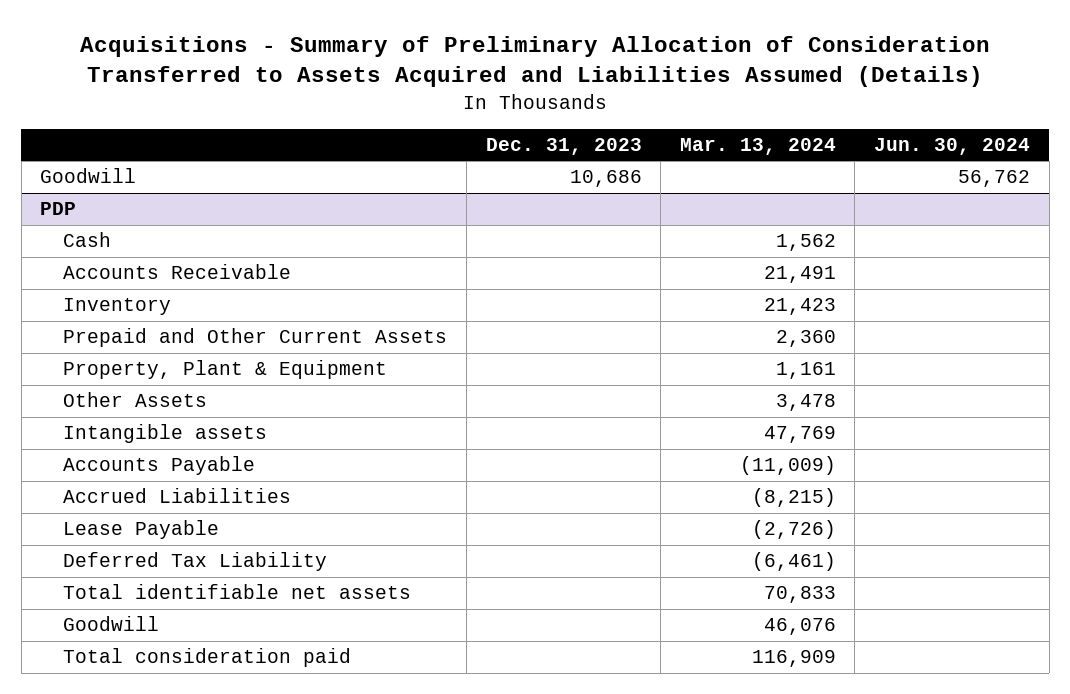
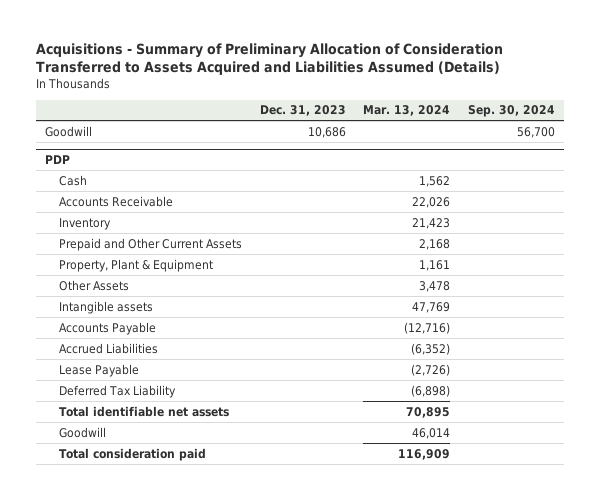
[874,137,1031,155] Jun. 30, 2024 -> none
none -> [468,105,556,118] Sep. 30, 2024
[763,266,836,284] 21,491 -> [412,196,451,208] 22,026
[775,330,836,348] 2,360 -> [419,238,451,250] 2,168
[739,456,836,476] (11,009) -> [404,321,451,334] (12,716)
[751,488,836,508] (8,215) -> [411,342,451,355] (6,352)
[751,552,836,572] (6,461) -> [411,384,451,397] (6,898)
[763,586,836,604] 70,833 -> [406,406,451,418] 70,895
[763,618,836,636] 46,076 -> [412,427,451,439] 46,014

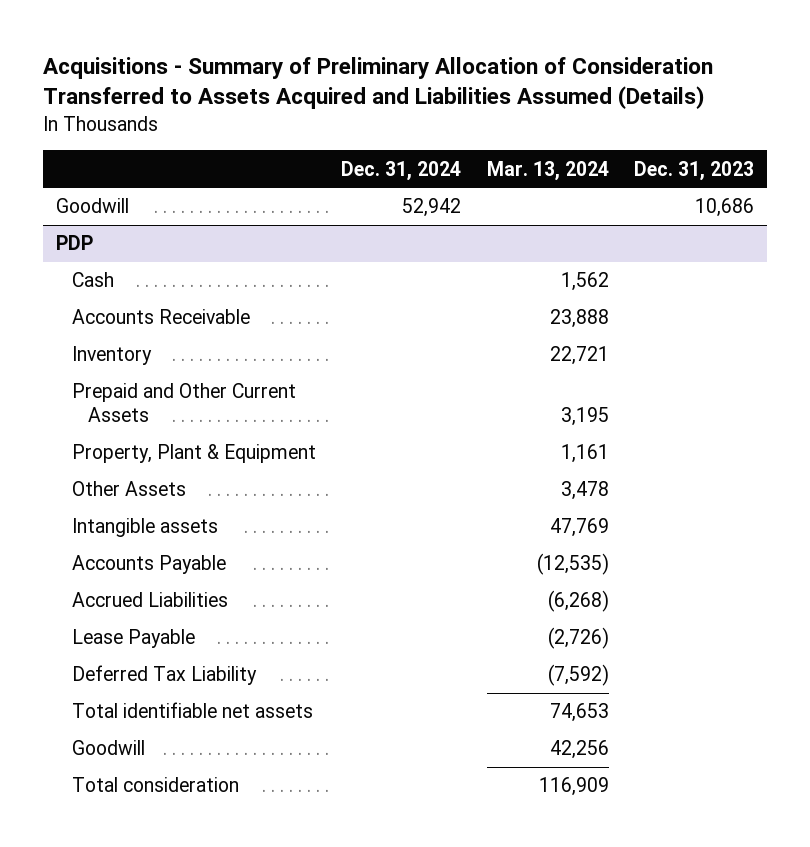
[468,105,556,118] Sep. 30, 2024 -> none
none -> [341,160,462,181] Dec. 31, 2024
[412,196,451,208] 22,026 -> [549,309,609,329] 23,888
[412,217,451,229] 21,423 -> [549,346,609,366] 22,721
[419,238,451,250] 2,168 -> [560,407,609,427] 3,195
[404,321,451,334] (12,716) -> [536,553,609,576] (12,535)
[411,342,451,355] (6,352) -> [547,590,609,613] (6,268)
[411,384,451,397] (6,898) -> [547,664,609,687] (7,592)
[406,406,451,418] 70,895 -> [549,703,609,723] 74,653
[412,427,451,439] 46,014 -> [549,740,609,760] 42,256
[58,447,206,461] Total consideration paid -> [72,777,240,793] Total consideration

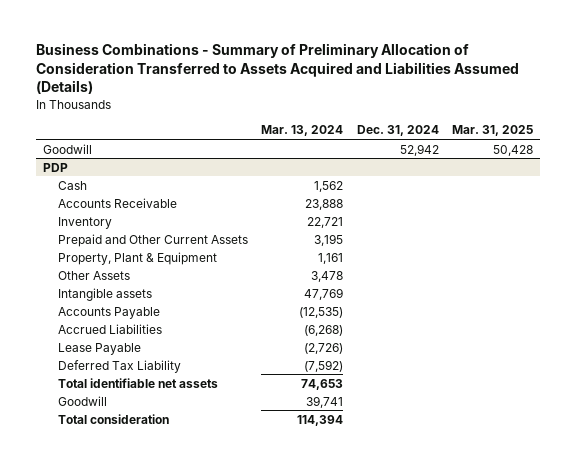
[43,56,714,110] Acquisitions - Summary of Preliminary Allocation of Consideration Transferred to Assets Acquired and Liabilities Assumed (Details) -> [35,42,519,95] Business Combinations - Summary of Preliminary Allocation of Consideration Transferred to Assets Acquired and Liabilities Assumed (Details)
[634,160,755,181] Dec. 31, 2023 -> none
none -> [452,125,534,137] Mar. 31, 2025
[549,740,609,760] 42,256 -> [306,395,344,408] 39,741
[538,777,609,797] 116,909 -> [297,414,344,426] 114,394

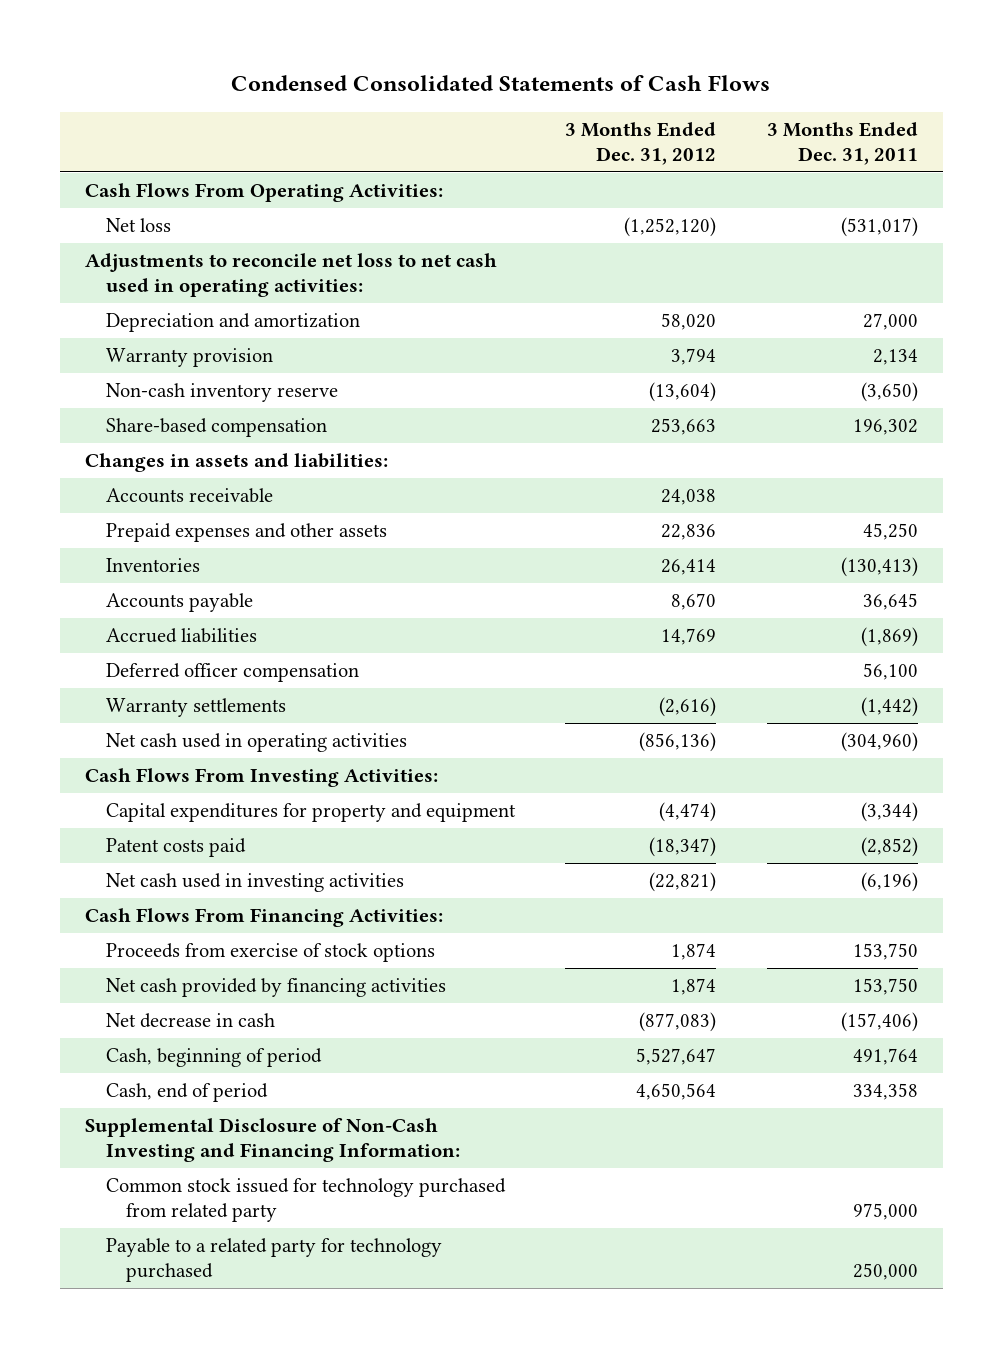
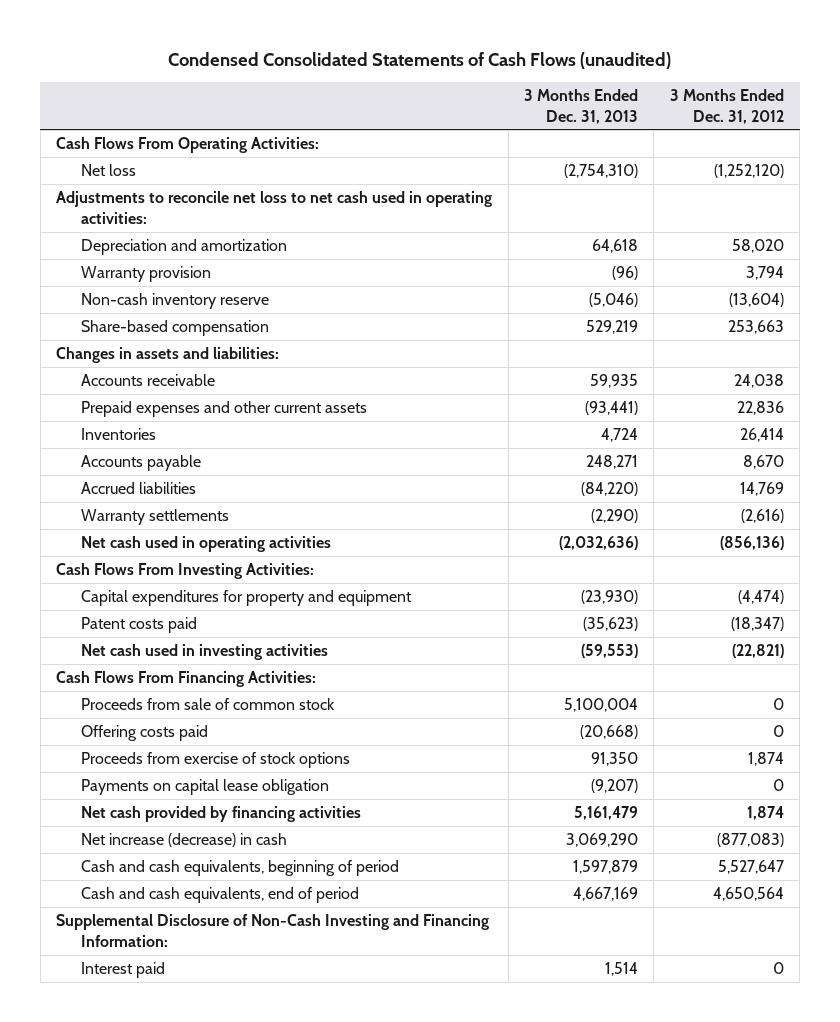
[231,75,771,92] Condensed Consolidated Statements of Cash Flows -> [167,51,671,69] Condensed Consolidated Statements of Cash Flows (unaudited)
[766,121,918,165] 3 Months Ended Dec. 31, 2011 -> none
none -> [523,88,638,124] 3 Months Ended Dec. 31, 2013
[105,523,387,543] Prepaid expenses and other assets -> [81,401,368,418] Prepaid expenses and other current assets
[105,663,359,683] Deferred officer compensation -> none
none -> [81,698,336,711] Proceeds from sale of common stock
none -> [81,725,209,742] Offering costs paid
none -> [81,779,330,796] Payments on capital lease obligation
[105,1013,275,1029] Net decrease in cash -> [81,833,288,848] Net increase (decrease) in cash
[105,1048,322,1068] Cash, beginning of period -> [81,860,400,877] Cash and cash equivalents, beginning of period
[105,1083,268,1103] Cash, end of period -> [81,887,360,904] Cash and cash equivalents, end of period
[105,1178,506,1223] Common stock issued for technology purchased from related party -> none
[105,1238,442,1283] Payable to a related party for technology purchased -> none
none -> [81,962,166,979] Interest paid

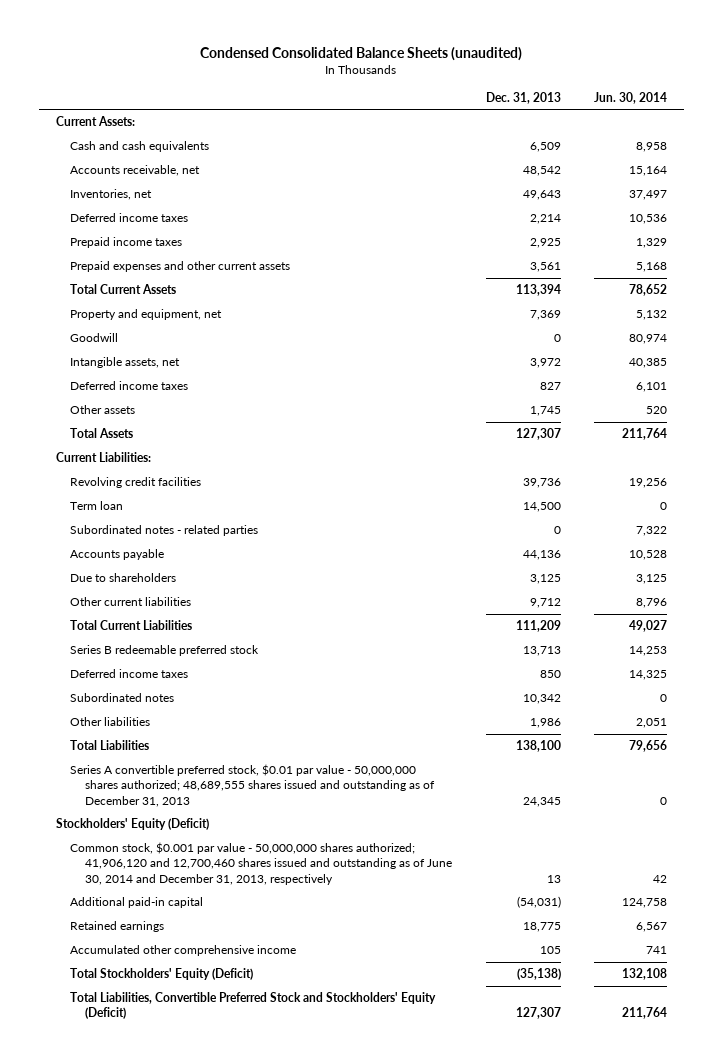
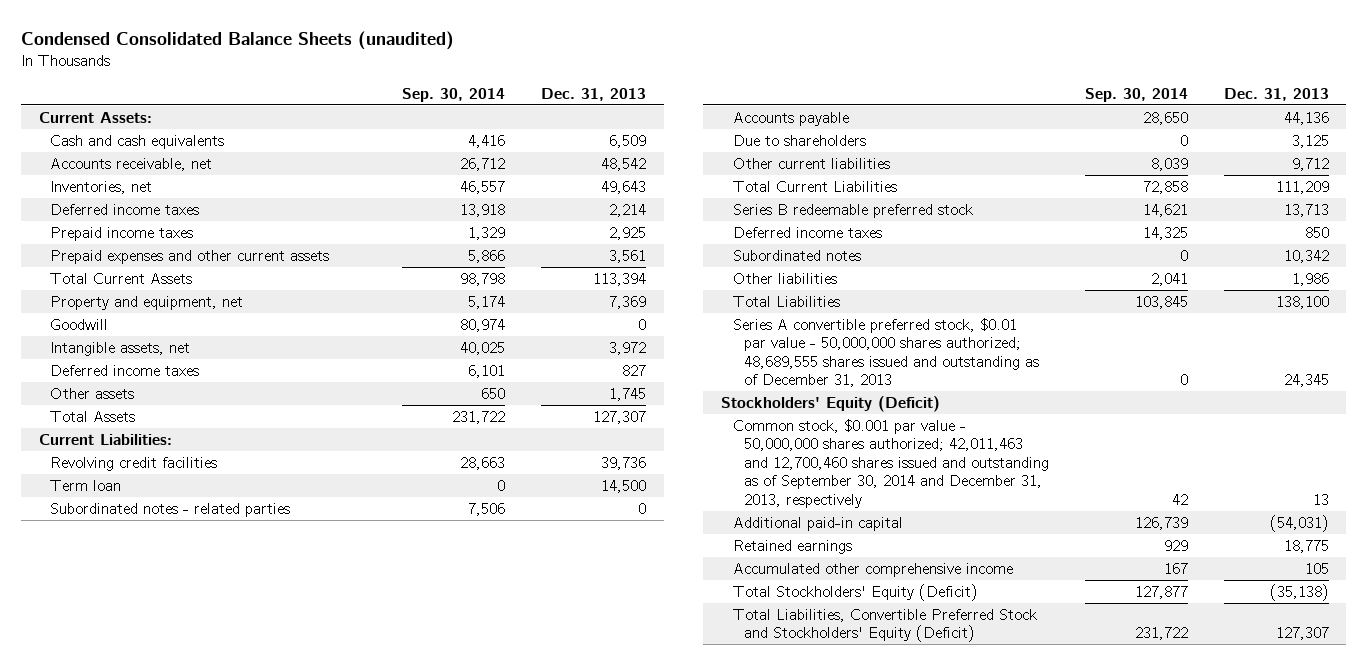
[594,91,668,104] Jun. 30, 2014 -> none
none -> [402,87,506,102] Sep. 30, 2014
[70,842,452,885] Common stock, $0.001 par value - 50,000,000 shares authorized; 41,906,120 and 12,700,460 shares issued and outstanding as of June 30, 2014 and December 31, 2013, respectively -> [732,418,1050,508] Common stock, $0.001 par value - 50,000,000 shares authorized; 42,011,463 and 12,700,460 shares issued and outstanding as of September 30, 2014 and December 31, 2013, respectively

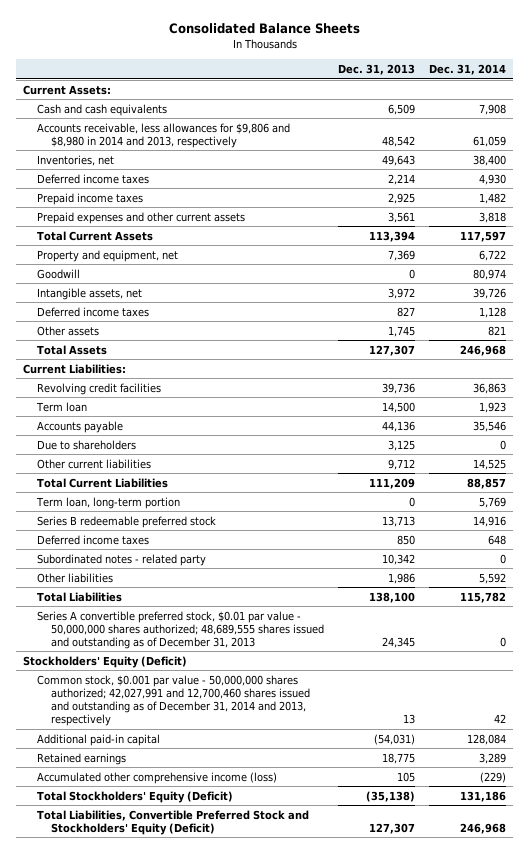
[20,31,454,51] Condensed Consolidated Balance Sheets (unaudited) -> [168,23,360,35] Consolidated Balance Sheets
[402,87,506,102] Sep. 30, 2014 -> none
none -> [428,64,506,76] Dec. 31, 2014
[50,157,213,171] Accounts receivable, net -> [36,122,290,148] Accounts receivable, less allowances for $9,806 and $8,980 in 2014 and 2013, respectively
[50,502,291,517] Subordinated notes - related parties -> none
none -> [35,496,180,509] Term loan, long-term portion
[732,249,861,261] Subordinated notes -> [36,553,206,566] Subordinated notes - related party
[732,418,1050,508] Common stock, $0.001 par value - 50,000,000 shares authorized; 42,011,463 and 12,700,460 shares issued and outstanding as of September 30, 2014 and December 31, 2013, respectively -> [36,674,310,726] Common stock, $0.001 par value - 50,000,000 shares authorized; 42,027,991 and 12,700,460 shares issued and outstanding as of December 31, 2014 and 2013, respectively
[732,562,1013,577] Accumulated other comprehensive income -> [36,771,277,784] Accumulated other comprehensive income (loss)

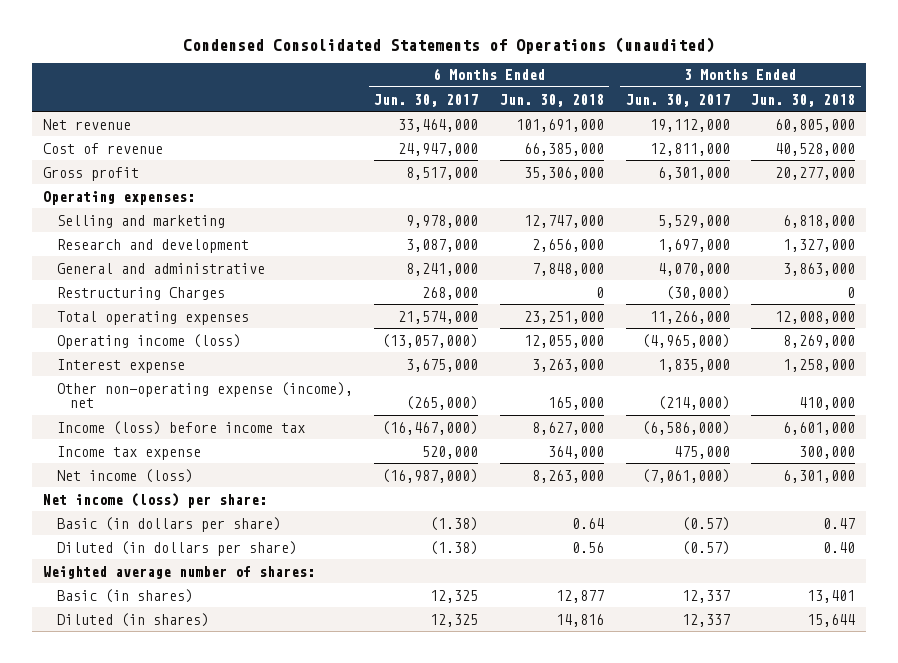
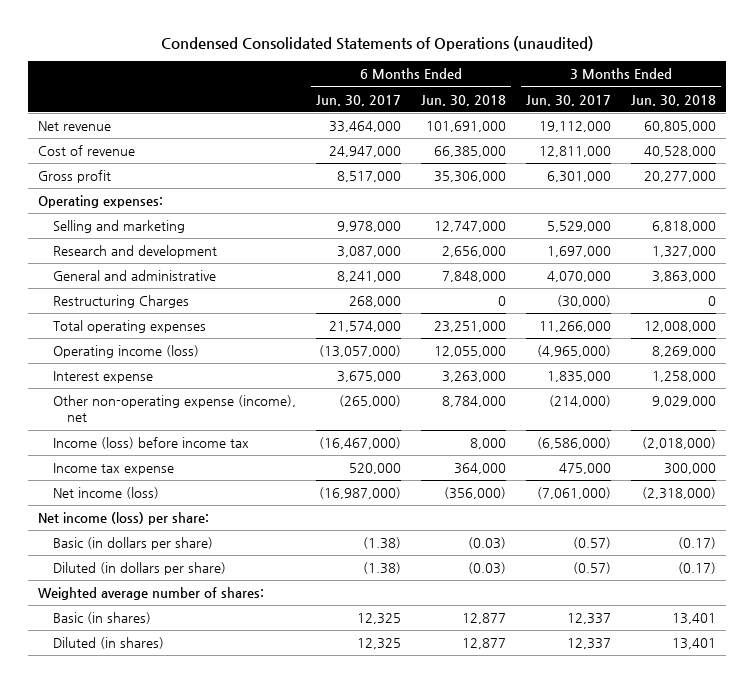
[547,397,604,411] 165,000 -> [441,396,506,408] 8,784,000
[799,397,856,411] 410,000 -> [651,396,716,408] 9,029,000
[531,421,604,435] 8,627,000 -> [469,438,506,450] 8,000
[783,421,856,435] 6,601,000 -> [641,437,716,450] (2,018,000)
[531,469,604,483] 8,263,000 -> [443,487,506,500] (356,000)
[783,469,856,483] 6,301,000 -> [641,487,716,500] (2,318,000)
[571,517,604,529] 0.64 -> [467,537,506,550] (0.03)
[823,517,856,529] 0.47 -> [677,537,716,550] (0.17)
[571,541,604,553] 0.56 -> [467,562,506,575] (0.03)
[823,541,856,553] 0.40 -> [677,562,716,575] (0.17)
[555,613,604,627] 14,816 -> [461,638,506,650] 12,877
[807,613,856,627] 15,644 -> [671,638,716,650] 13,401

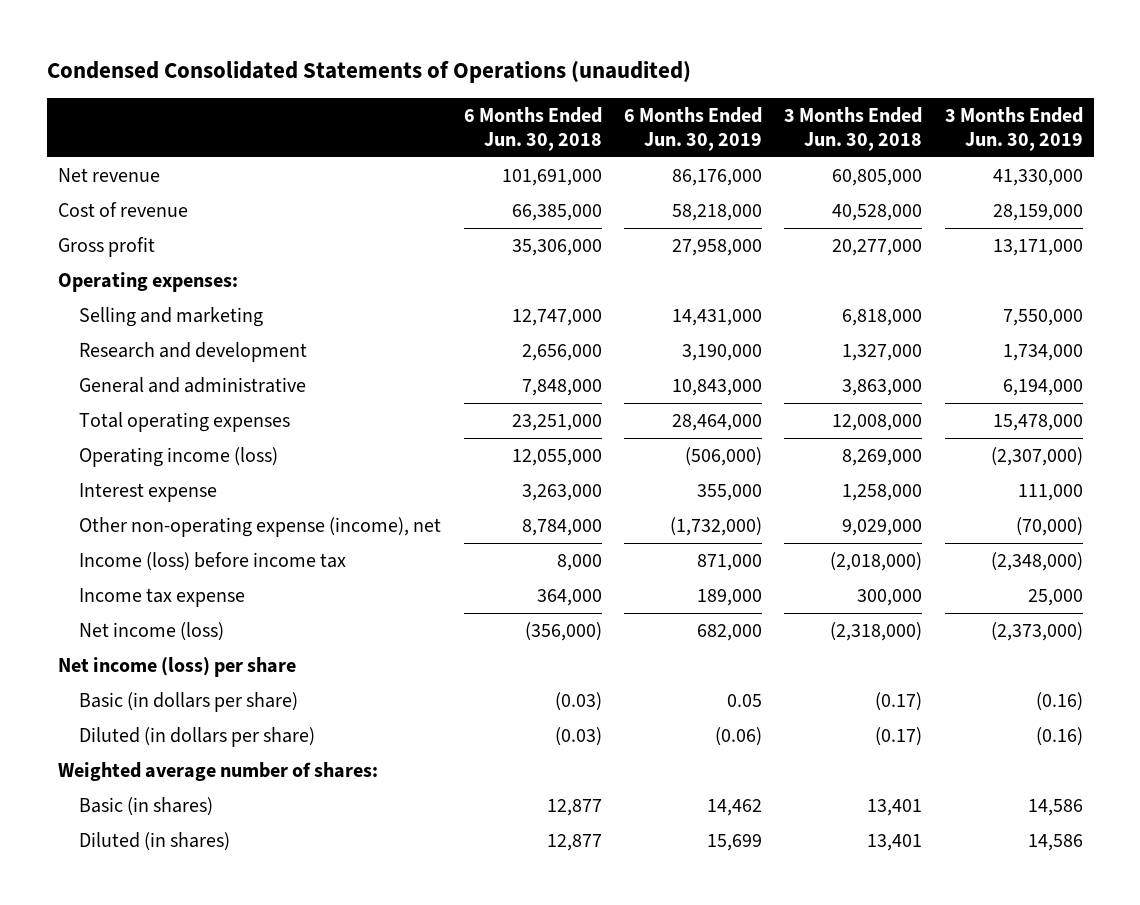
[315,94,401,106] Jun. 30, 2017 -> none
[525,94,611,106] Jun. 30, 2017 -> none
none -> [623,106,762,151] 6 Months Ended Jun. 30, 2019
none -> [944,106,1083,151] 3 Months Ended Jun. 30, 2019
[52,295,189,309] Restructuring Charges -> none
[38,512,210,526] Net income (loss) per share: -> [57,656,296,677] Net income (loss) per share

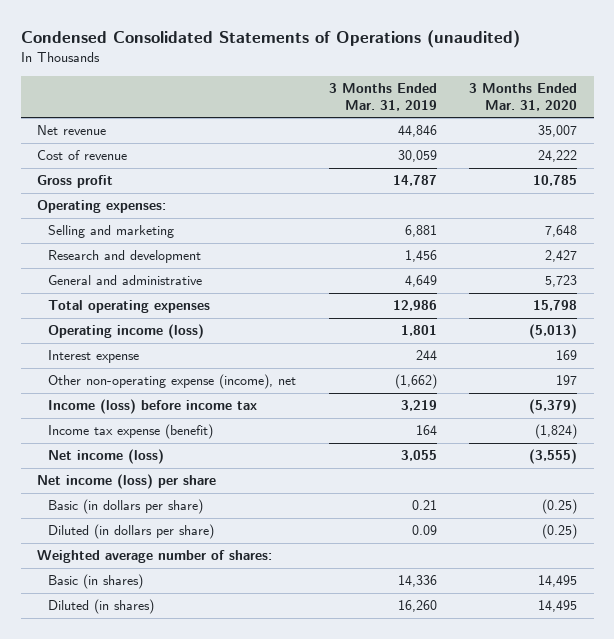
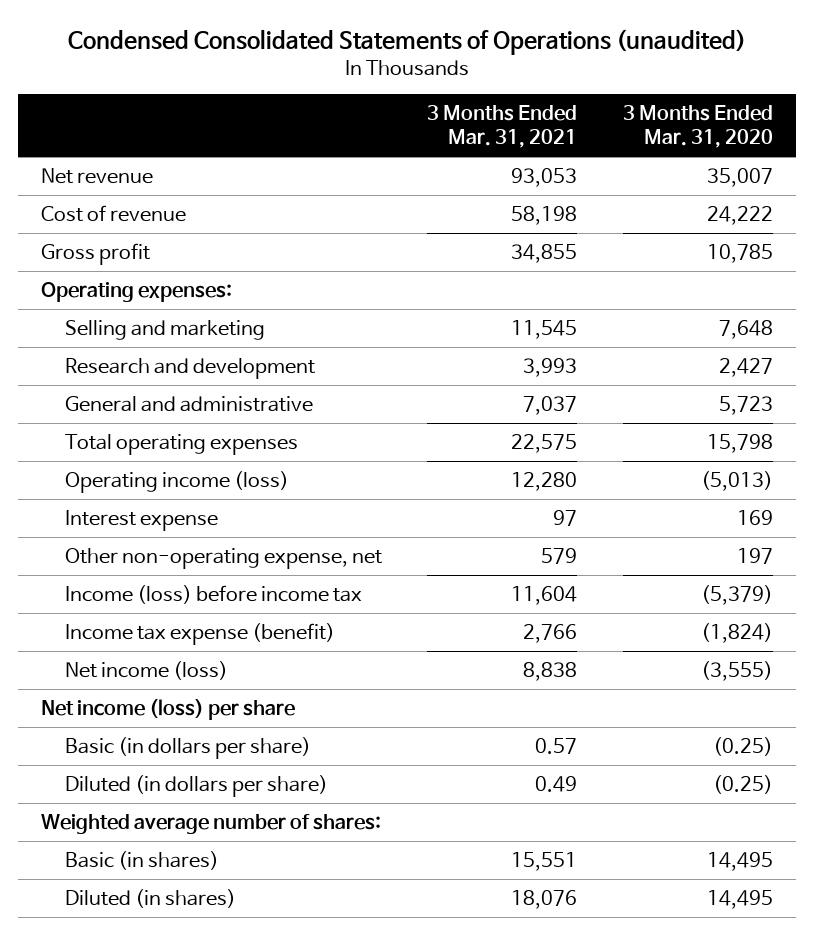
[328,83,437,111] 3 Months Ended Mar. 31, 2019 -> none
none -> [427,104,578,149] 3 Months Ended Mar. 31, 2021
[47,374,296,390] Other non-operating expense (income), net -> [64,547,382,569] Other non-operating expense, net

